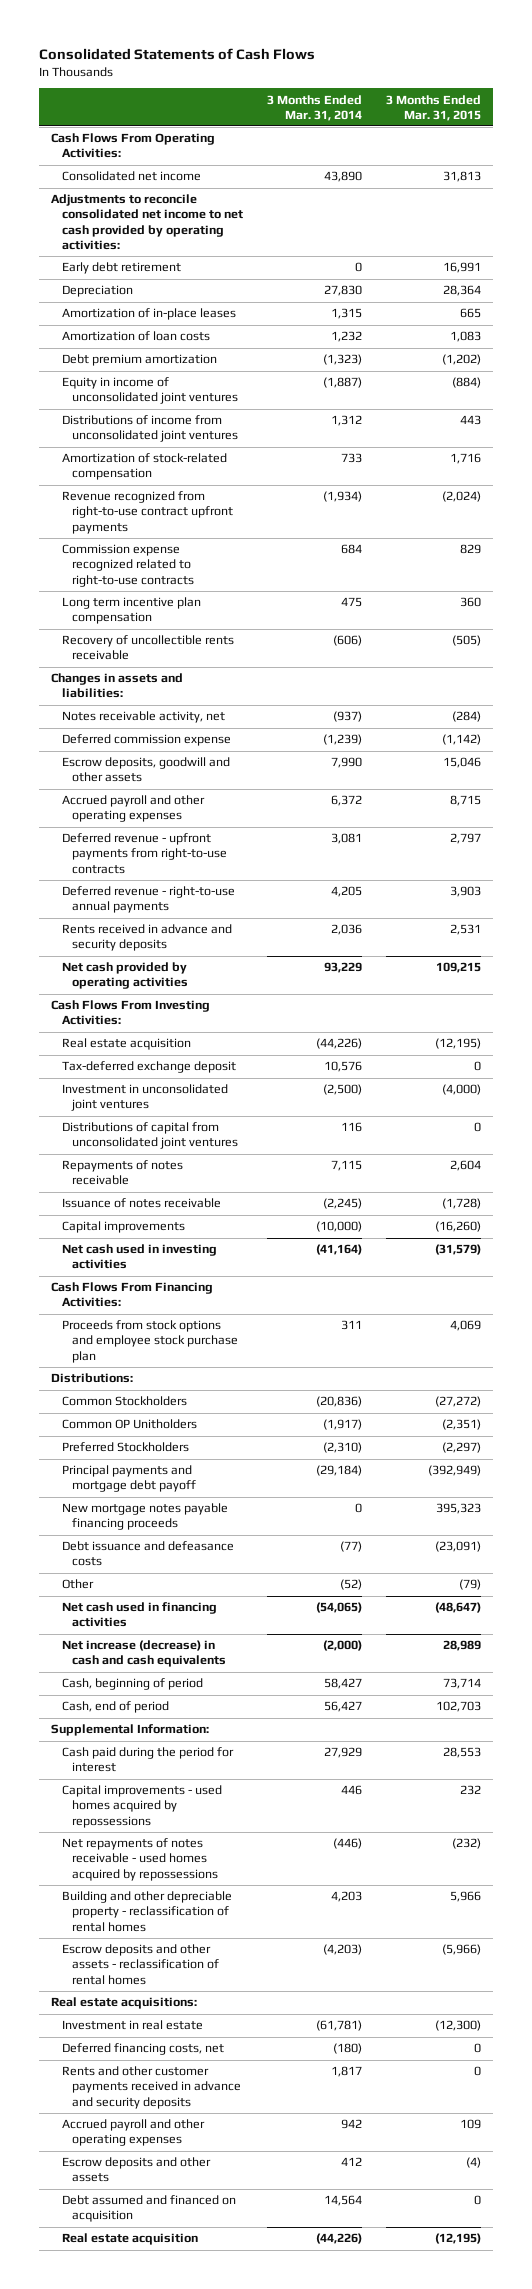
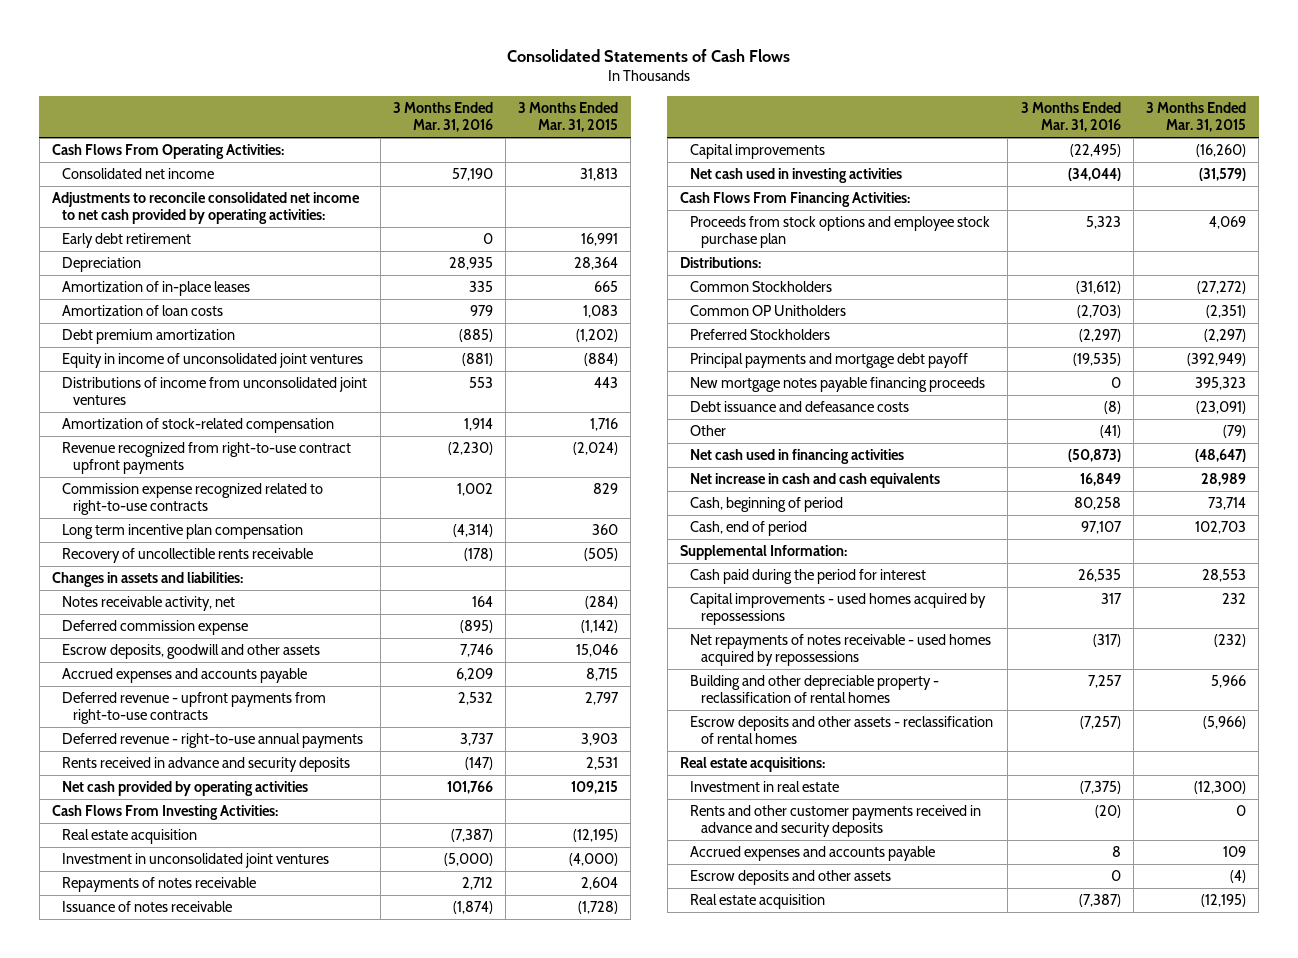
[266,94,362,121] 3 Months Ended Mar. 31, 2014 -> none
none -> [392,101,493,133] 3 Months Ended Mar. 31, 2016
[61,795,205,823] Accrued payroll and other operating expenses -> [62,667,308,683] Accrued expenses and accounts payable
[61,1061,236,1074] Tax-deferred exchange deposit -> none
[61,1122,239,1150] Distributions of capital from unconsolidated joint ventures -> none
[61,1640,227,1668] Net increase (decrease) in cash and cash equivalents -> [690,472,941,488] Net increase in cash and cash equivalents
[61,2043,224,2056] Deferred financing costs, net -> none
[61,2119,205,2147] Accrued payroll and other operating expenses -> [690,845,936,861] Accrued expenses and accounts payable
[61,2195,236,2223] Debt assumed and financed on acquisition -> none

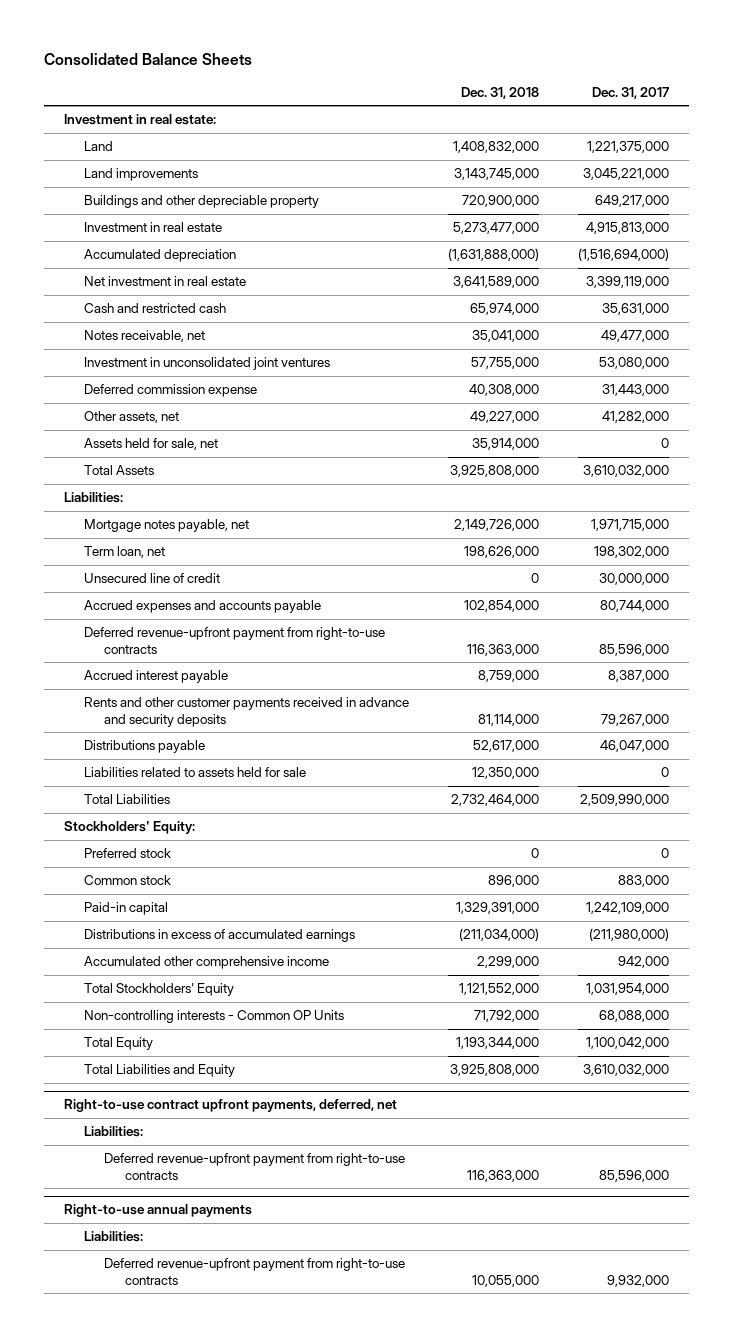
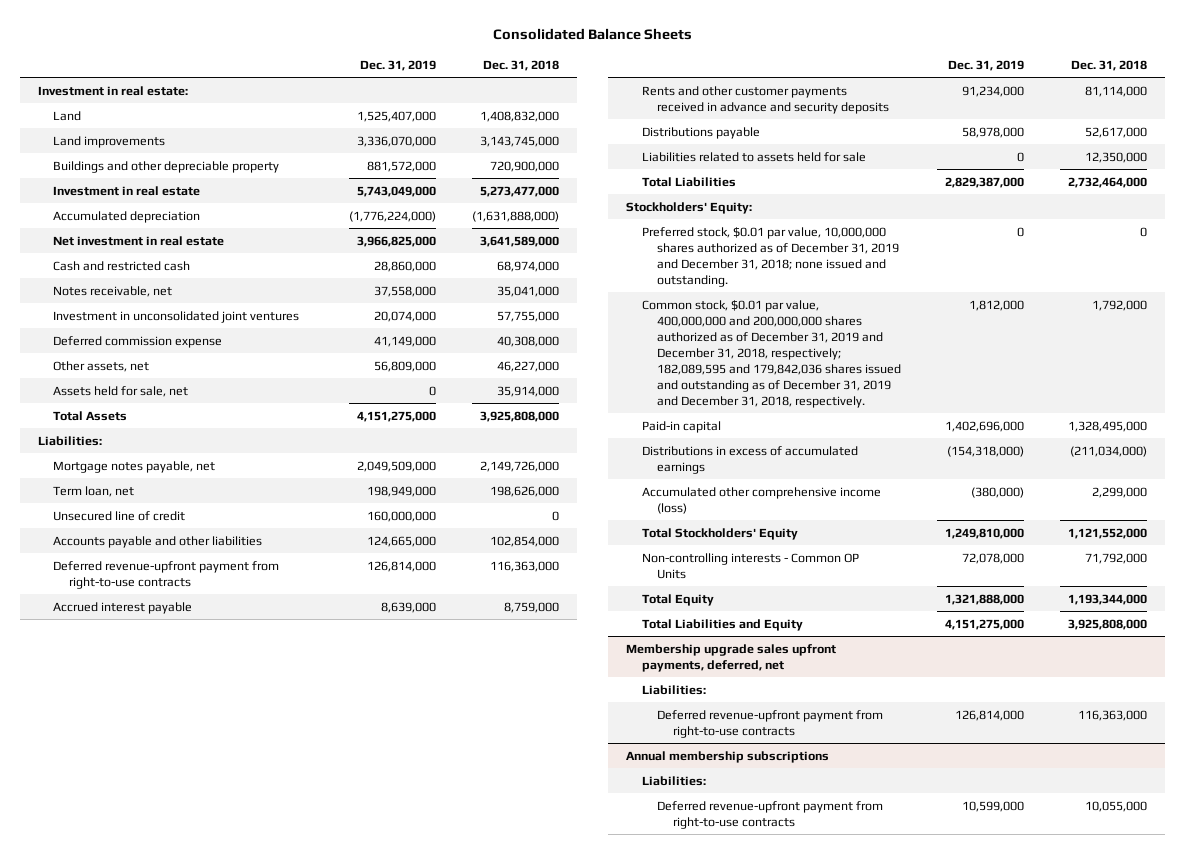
[592,86,670,99] Dec. 31, 2017 -> none
none -> [359,59,436,71] Dec. 31, 2019
[469,303,539,316] 65,974,000 -> [496,260,559,272] 68,974,000
[469,411,539,424] 49,227,000 -> [496,360,559,372] 46,227,000
[83,600,321,614] Accrued expenses and accounts payable -> [53,535,263,548] Accounts payable and other liabilities
[83,875,171,886] Common stock -> none
[83,848,171,859] Preferred stock -> [641,226,900,287] Preferred stock, $0.01 par value, 10,000,000 shares authorized as of December 31, 2019 and December 31, 2018; none issued and outstanding.
none -> [641,299,902,408] Common stock, $0.01 par value, 400,000,000 and 200,000,000 shares authorized as of December 31, 2019 and December 31, 2018, respectively; 182,089,595 and 179,842,036 shares issued and outstanding as of December 31, 2019 and December 31, 2018, respectively.
[455,902,539,915] 1,329,391,000 -> [1068,420,1148,432] 1,328,495,000
[83,956,329,970] Accumulated other comprehensive income -> [641,486,881,514] Accumulated other comprehensive income (loss)
[63,1099,397,1113] Right-to-use contract upfront payments, deferred, net -> [626,643,837,672] Membership upgrade sales upfront payments, deferred, net
[63,1204,252,1218] Right-to-use annual payments -> [626,750,830,763] Annual membership subscriptions

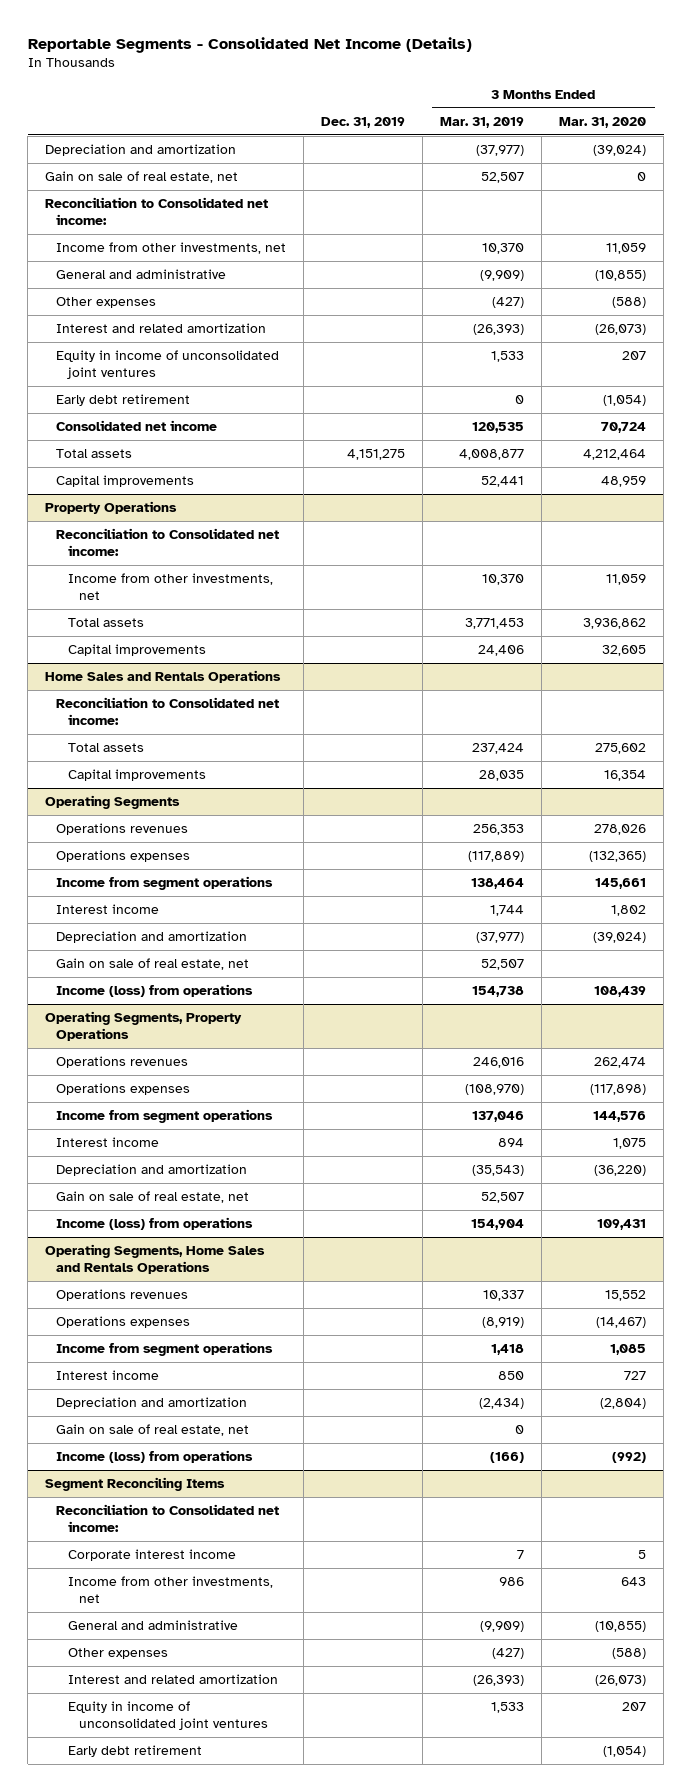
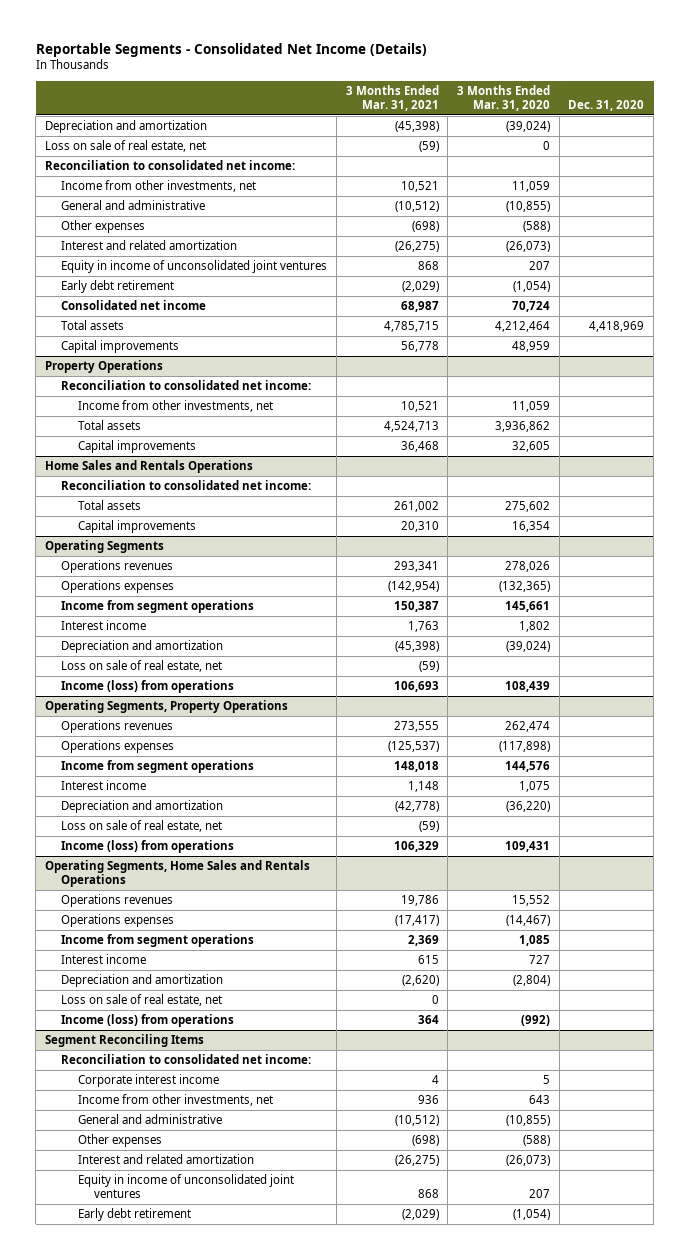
[321,116,406,128] Dec. 31, 2019 -> none
[440,116,525,128] Mar. 31, 2019 -> none
none -> [345,85,439,111] 3 Months Ended Mar. 31, 2021
none -> [568,99,645,111] Dec. 31, 2020
[45,171,239,184] Gain on sale of real estate, net -> [44,140,206,153] Loss on sale of real estate, net
[45,197,269,225] Reconciliation to Consolidated net income: -> [44,160,295,171] Reconciliation to consolidated net income:
[56,528,280,556] Reconciliation to Consolidated net income: -> [61,380,312,391] Reconciliation to consolidated net income:
[56,697,280,725] Reconciliation to Consolidated net income: -> [61,480,312,491] Reconciliation to consolidated net income:
[56,958,250,971] Gain on sale of real estate, net -> [61,660,223,673] Loss on sale of real estate, net
[56,1191,250,1204] Gain on sale of real estate, net -> [61,820,223,833] Loss on sale of real estate, net
[56,1424,250,1437] Gain on sale of real estate, net -> [61,994,223,1007] Loss on sale of real estate, net
[56,1504,280,1532] Reconciliation to Consolidated net income: -> [61,1054,312,1065] Reconciliation to consolidated net income:

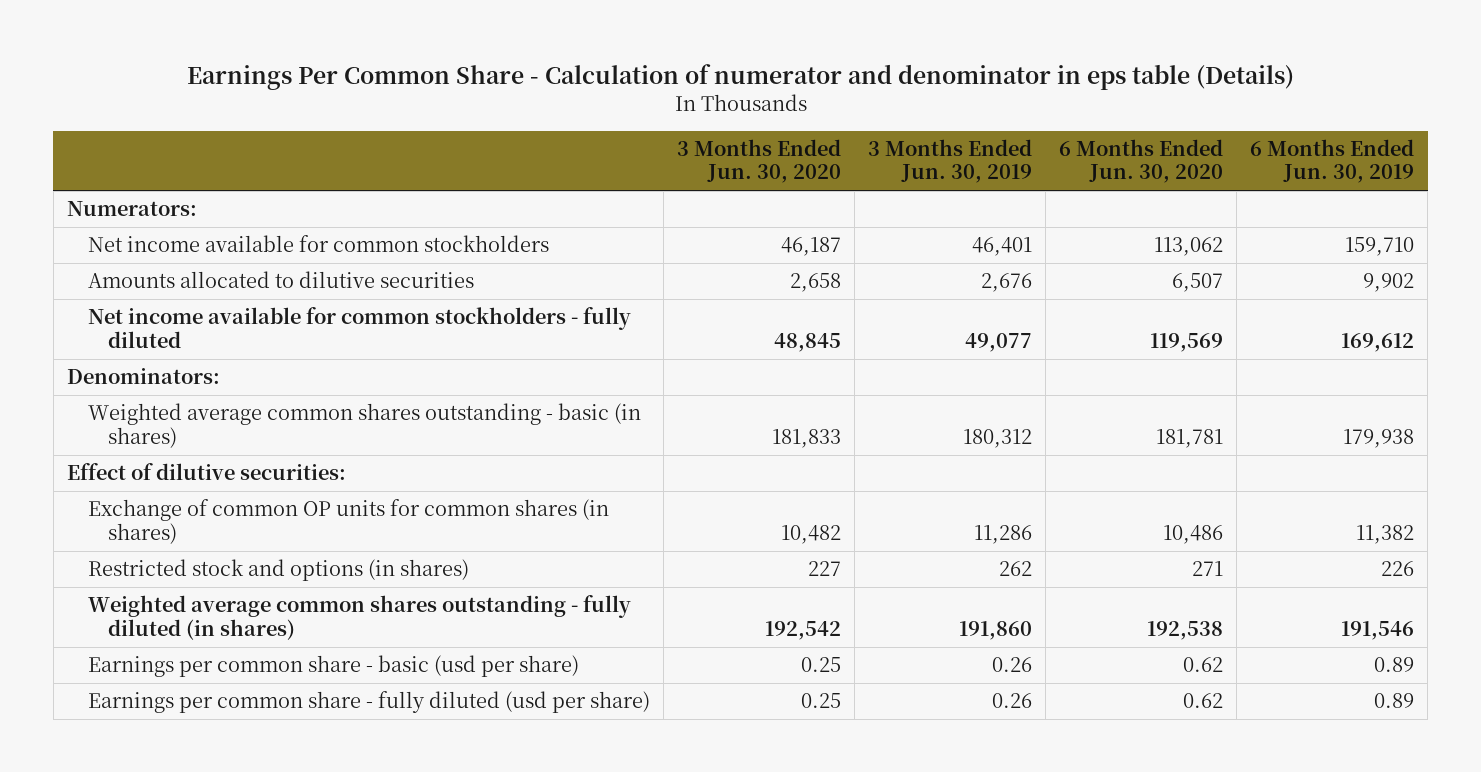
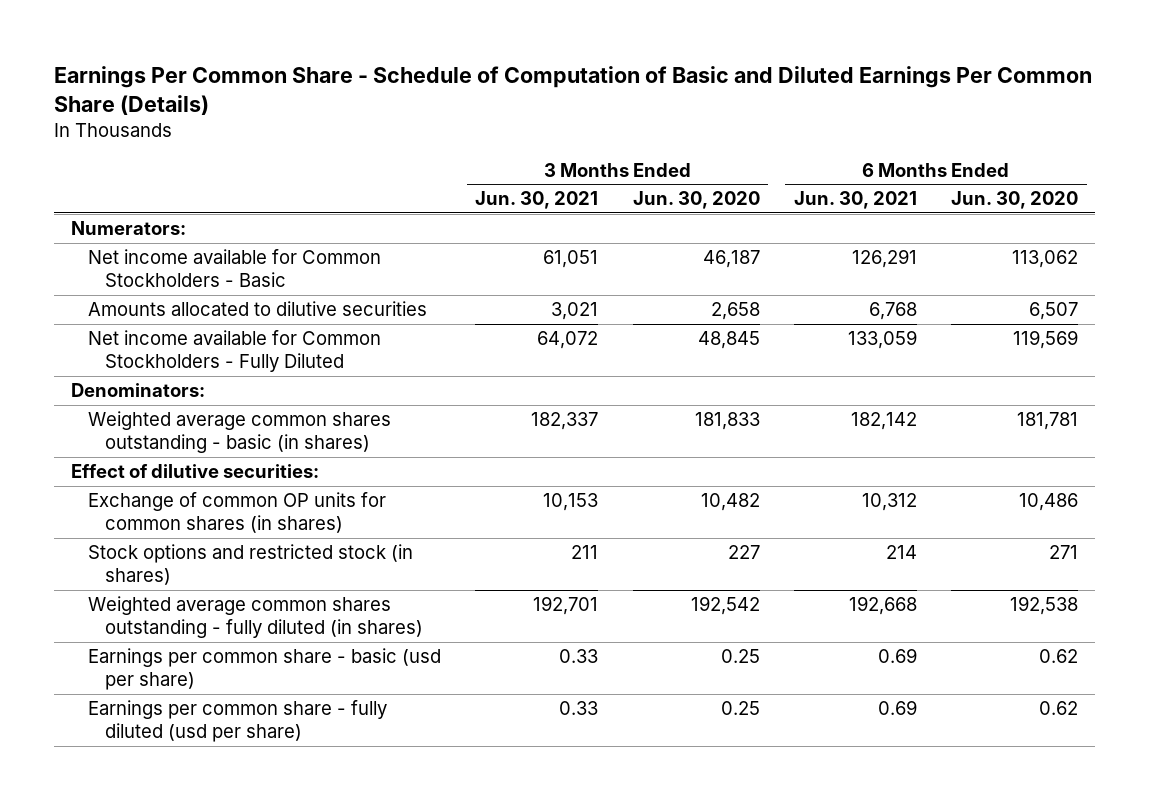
[186,64,1294,91] Earnings Per Common Share - Calculation of numerator and denominator in eps table (Details) -> [54,66,1093,115] Earnings Per Common Share - Schedule of Computation of Basic and Diluted Earnings Per Common Share (Details)
[867,139,1032,184] 3 Months Ended Jun. 30, 2019 -> none
[1250,139,1415,184] 6 Months Ended Jun. 30, 2019 -> none
none -> [475,191,599,210] Jun. 30, 2021
none -> [794,191,918,210] Jun. 30, 2021
[87,235,549,253] Net income available for common stockholders -> [88,249,382,288] Net income available for Common Stockholders - Basic
[87,307,631,348] Net income available for common stockholders - fully diluted -> [88,330,382,373] Net income available for Common Stockholders - Fully Diluted
[87,559,469,582] Restricted stock and options (in shares) -> [88,544,414,586] Stock options and restricted stock (in shares)

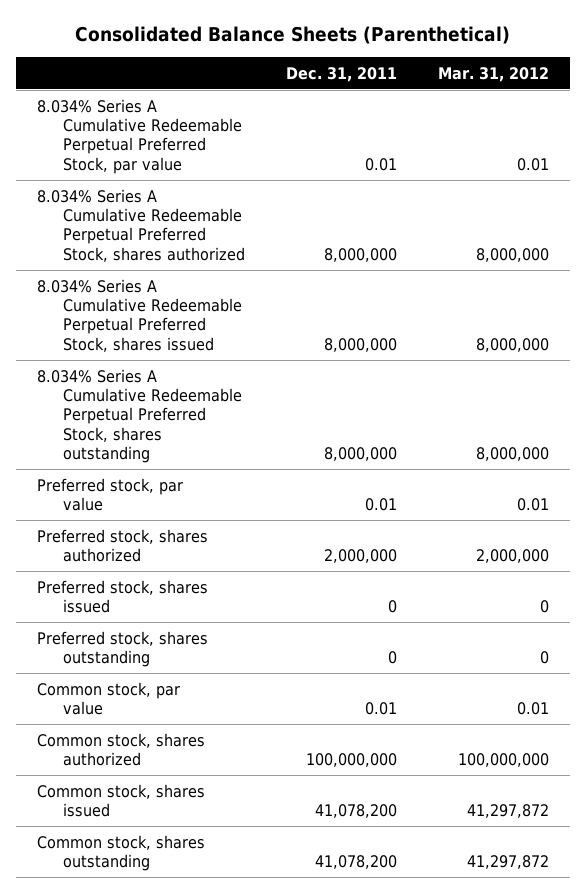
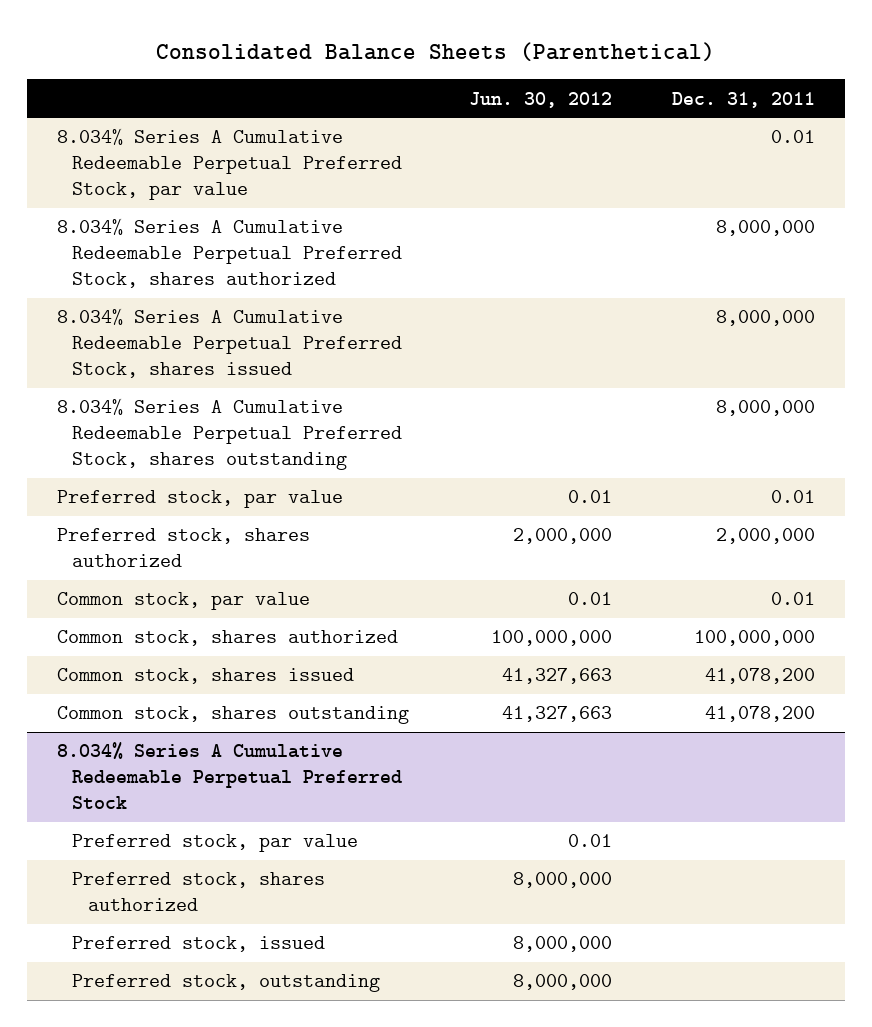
[438,66,550,82] Mar. 31, 2012 -> none
none -> [468,91,612,108] Jun. 30, 2012
[37,579,209,613] Preferred stock, shares issued -> none
[37,630,209,667] Preferred stock, shares outstanding -> none
none -> [56,742,403,810] 8.034% Series A Cumulative Redeemable Perpetual Preferred Stock
none -> [72,834,359,853] Preferred stock, par value
none -> [72,872,326,912] Preferred stock, shares authorized
none -> [72,936,326,953] Preferred stock, issued
none -> [72,974,381,993] Preferred stock, outstanding

